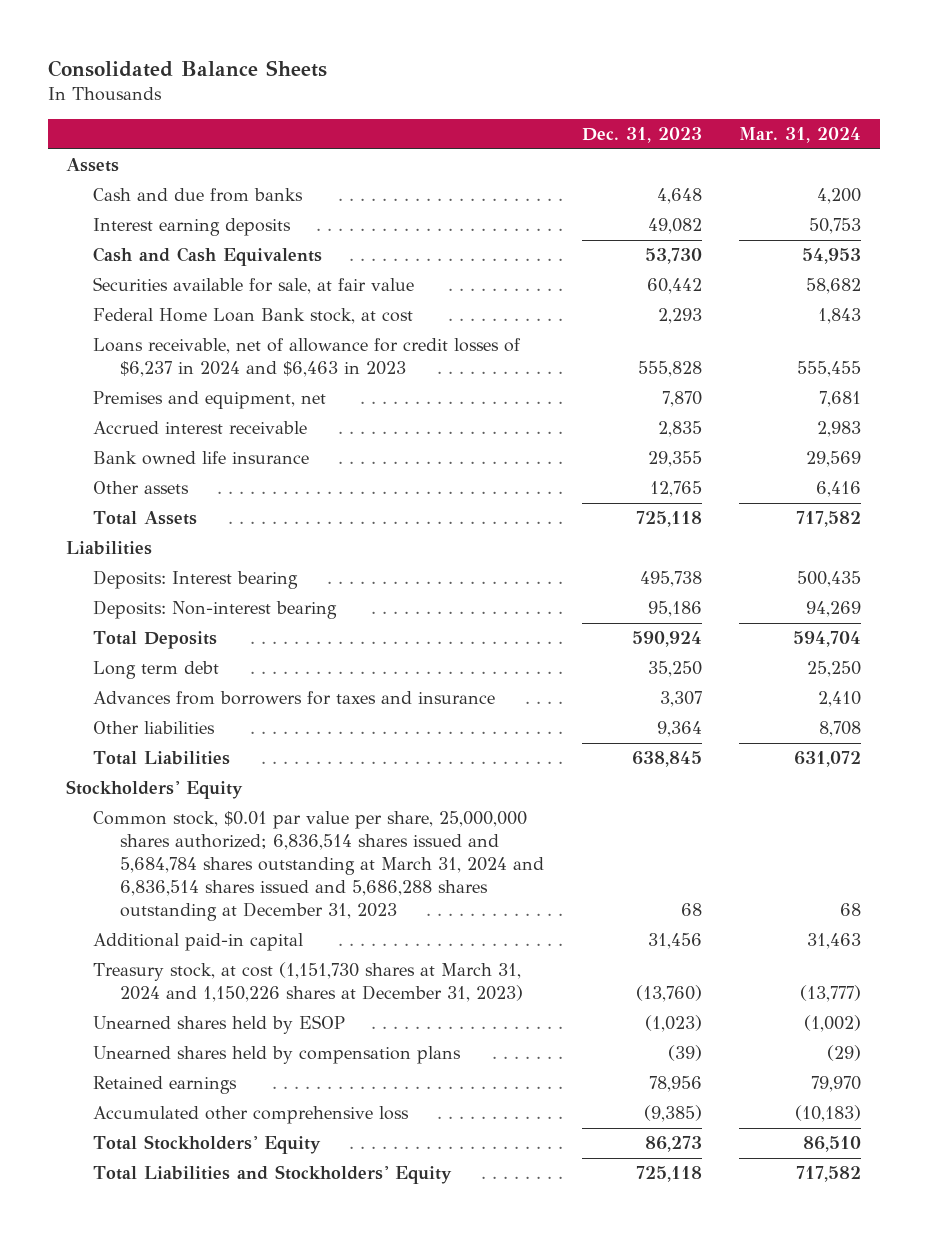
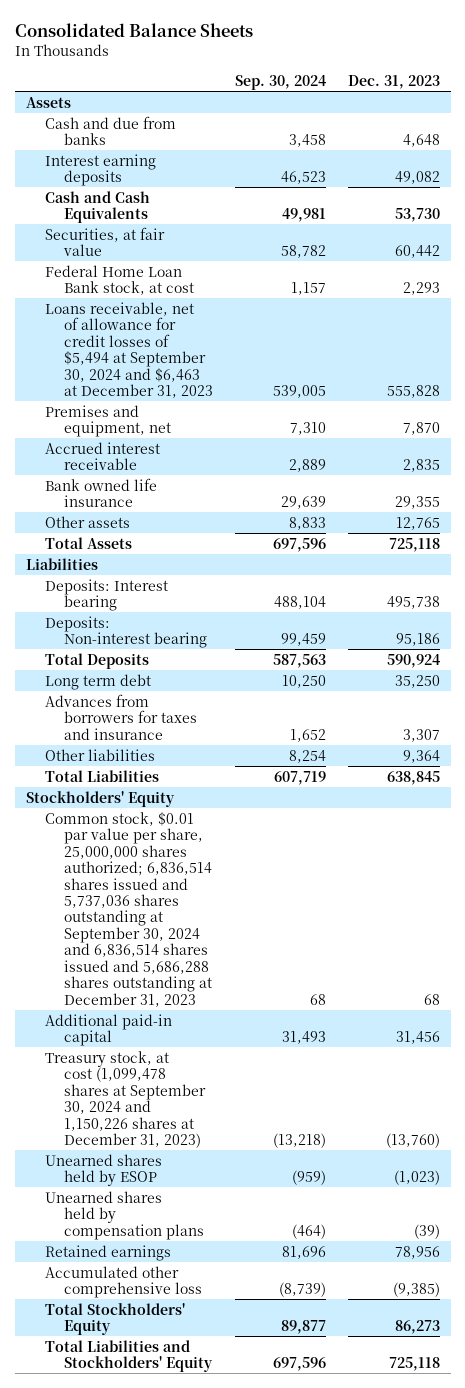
[739,126,862,143] Mar. 31, 2024 -> none
none -> [234,75,326,91] Sep. 30, 2024
[93,277,415,295] Securities available for sale, at fair value -> [44,226,165,257] Securities, at fair value
[93,338,522,378] Loans receivable, net of allowance for credit losses of $6,237 in 2024 and $6,463 in 2023 -> [44,301,214,398] Loans receivable, net of allowance for credit losses of $5,494 at September 30, 2024 and $6,463 at December 31, 2023
[93,811,545,922] Common stock, $0.01 par value per share, 25,000,000 shares authorized; 6,836,514 shares issued and 5,684,784 shares outstanding at March 31, 2024 and 6,836,514 shares issued and 5,686,288 shares outstanding at December 31, 2023 -> [44,811,213,1007] Common stock, $0.01 par value per share, 25,000,000 shares authorized; 6,836,514 shares issued and 5,737,036 shares outstanding at September 30, 2024 and 6,836,514 shares issued and 5,686,288 shares outstanding at December 31, 2023
[93,962,524,1003] Treasury stock, at cost (1,151,730 shares at March 31, 2024 and 1,150,226 shares at December 31, 2023) -> [44,1050,207,1148] Treasury stock, at cost (1,099,478 shares at September 30, 2024 and 1,150,226 shares at December 31, 2023)

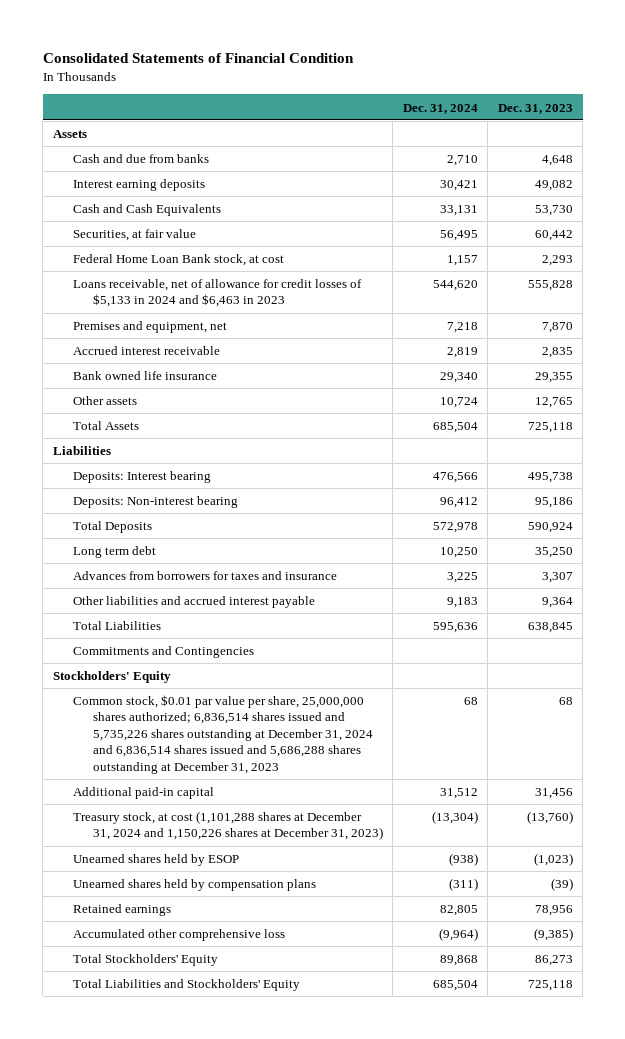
[14,22,253,37] Consolidated Balance Sheets -> [42,53,354,64] Consolidated Statements of Financial Condition
[234,75,326,91] Sep. 30, 2024 -> none
none -> [402,103,478,114] Dec. 31, 2024
[44,301,214,398] Loans receivable, net of allowance for credit losses of $5,494 at September 30, 2024 and $6,463 at December 31, 2023 -> [72,279,362,308] Loans receivable, net of allowance for credit losses of $5,133 in 2024 and $6,463 in 2023
[44,748,155,761] Other liabilities -> [72,596,315,609] Other liabilities and accrued interest payable
none -> [72,646,254,659] Commitments and Contingencies
[44,811,213,1007] Common stock, $0.01 par value per share, 25,000,000 shares authorized; 6,836,514 shares issued and 5,737,036 shares outstanding at September 30, 2024 and 6,836,514 shares issued and 5,686,288 shares outstanding at December 31, 2023 -> [72,695,373,774] Common stock, $0.01 par value per share, 25,000,000 shares authorized; 6,836,514 shares issued and 5,735,226 shares outstanding at December 31, 2024 and 6,836,514 shares issued and 5,686,288 shares outstanding at December 31, 2023
[44,1050,207,1148] Treasury stock, at cost (1,099,478 shares at September 30, 2024 and 1,150,226 shares at December 31, 2023) -> [72,811,383,841] Treasury stock, at cost (1,101,288 shares at December 31, 2024 and 1,150,226 shares at December 31, 2023)

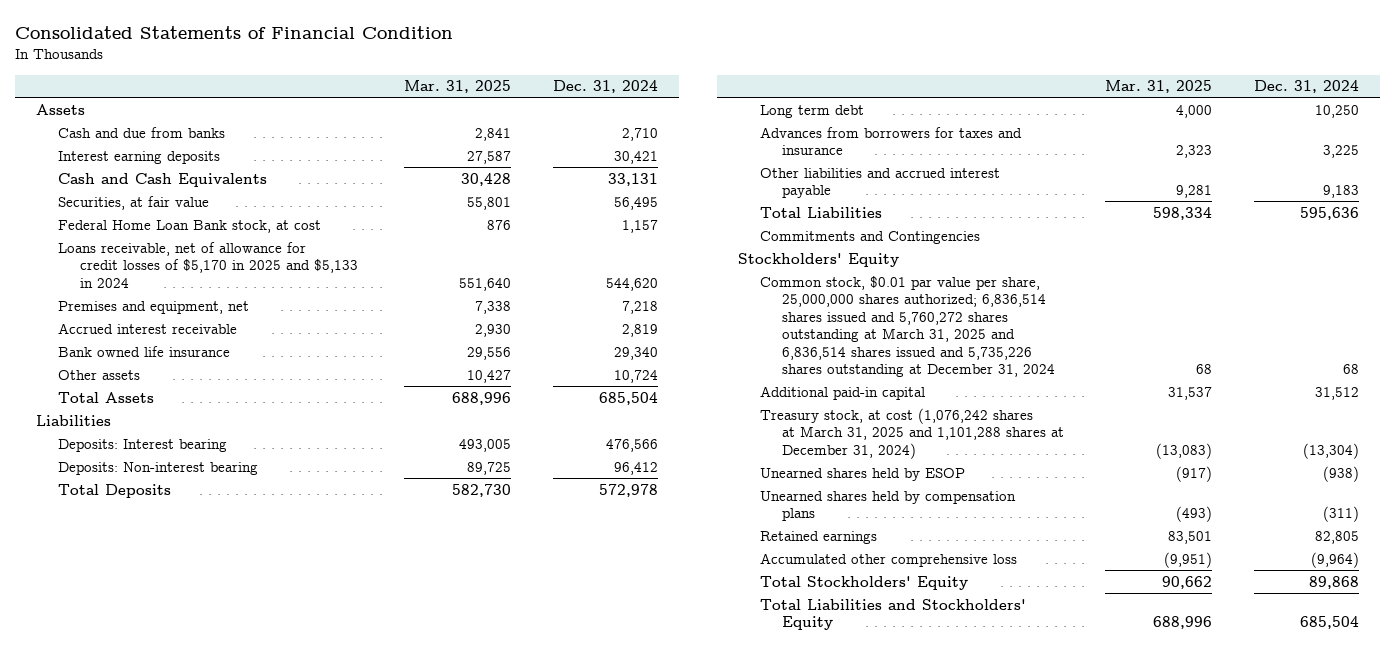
[497,103,573,114] Dec. 31, 2023 -> none
none -> [404,80,512,94] Mar. 31, 2025
[72,279,362,308] Loans receivable, net of allowance for credit losses of $5,133 in 2024 and $6,463 in 2023 -> [58,241,359,288] Loans receivable, net of allowance for credit losses of $5,170 in 2025 and $5,133 in 2024
[72,695,373,774] Common stock, $0.01 par value per share, 25,000,000 shares authorized; 6,836,514 shares issued and 5,735,226 shares outstanding at December 31, 2024 and 6,836,514 shares issued and 5,686,288 shares outstanding at December 31, 2023 -> [759,275,1055,378] Common stock, $0.01 par value per share, 25,000,000 shares authorized; 6,836,514 shares issued and 5,760,272 shares outstanding at March 31, 2025 and 6,836,514 shares issued and 5,735,226 shares outstanding at December 31, 2024
[72,811,383,841] Treasury stock, at cost (1,101,288 shares at December 31, 2024 and 1,150,226 shares at December 31, 2023) -> [759,407,1064,459] Treasury stock, at cost (1,076,242 shares at March 31, 2025 and 1,101,288 shares at December 31, 2024)

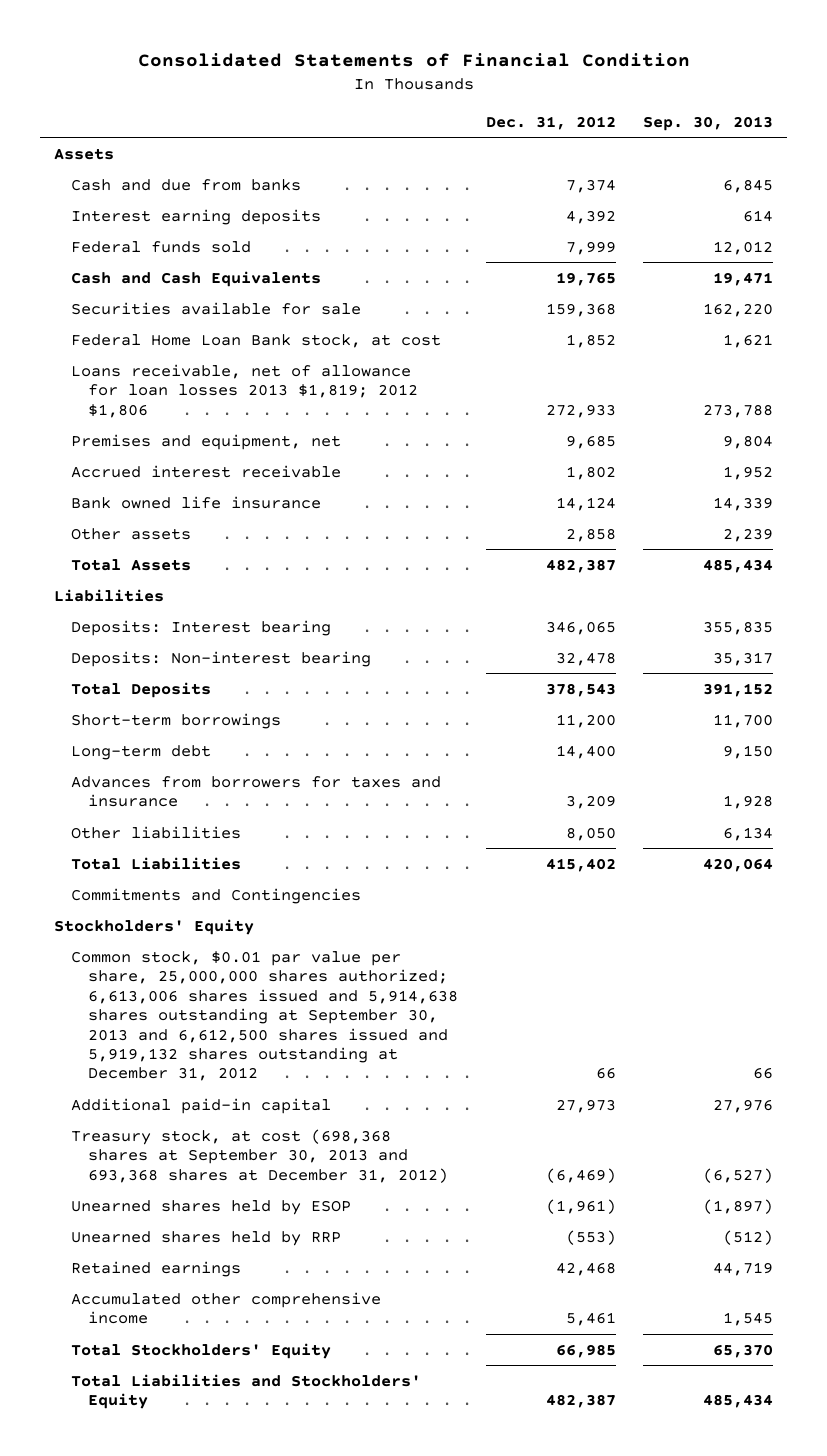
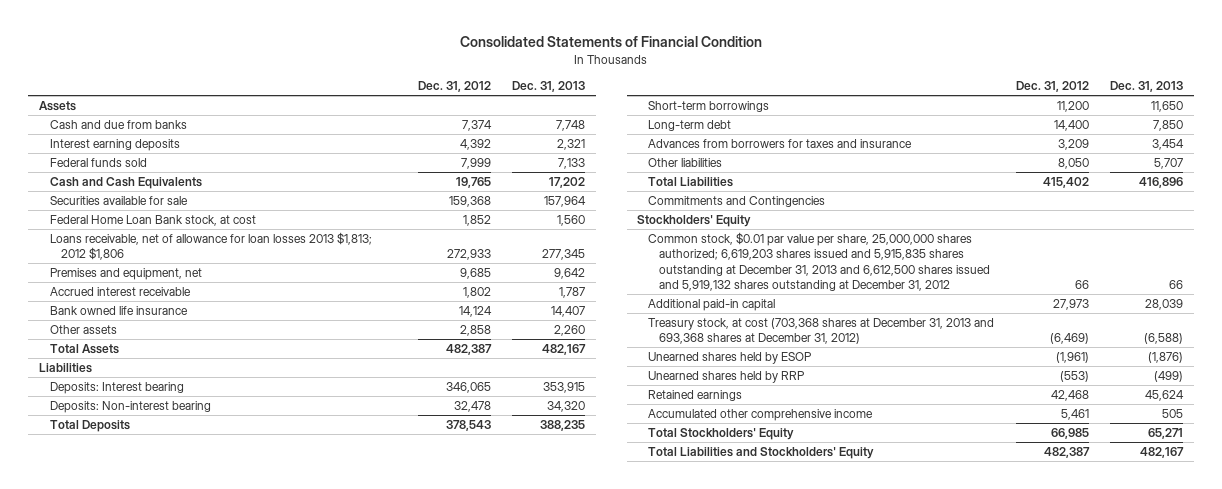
[643,115,774,131] Sep. 30, 2013 -> none
none -> [512,80,586,92] Dec. 31, 2013
[71,363,419,418] Loans receivable, net of allowance for loan losses 2013 $1,819; 2012 $1,806 -> [50,231,373,261] Loans receivable, net of allowance for loan losses 2013 $1,813; 2012 $1,806
[71,950,459,1082] Common stock, $0.01 par value per share, 25,000,000 shares authorized; 6,613,006 shares issued and 5,914,638 shares outstanding at September 30, 2013 and 6,612,500 shares issued and 5,919,132 shares outstanding at December 31, 2012 -> [648,231,991,291] Common stock, $0.01 par value per share, 25,000,000 shares authorized; 6,619,203 shares issued and 5,915,835 shares outstanding at December 31, 2013 and 6,612,500 shares issued and 5,919,132 shares outstanding at December 31, 2012
[71,1128,449,1183] Treasury stock, at cost (698,368 shares at September 30, 2013 and 693,368 shares at December 31, 2012) -> [648,317,995,345] Treasury stock, at cost (703,368 shares at December 31, 2013 and 693,368 shares at December 31, 2012)

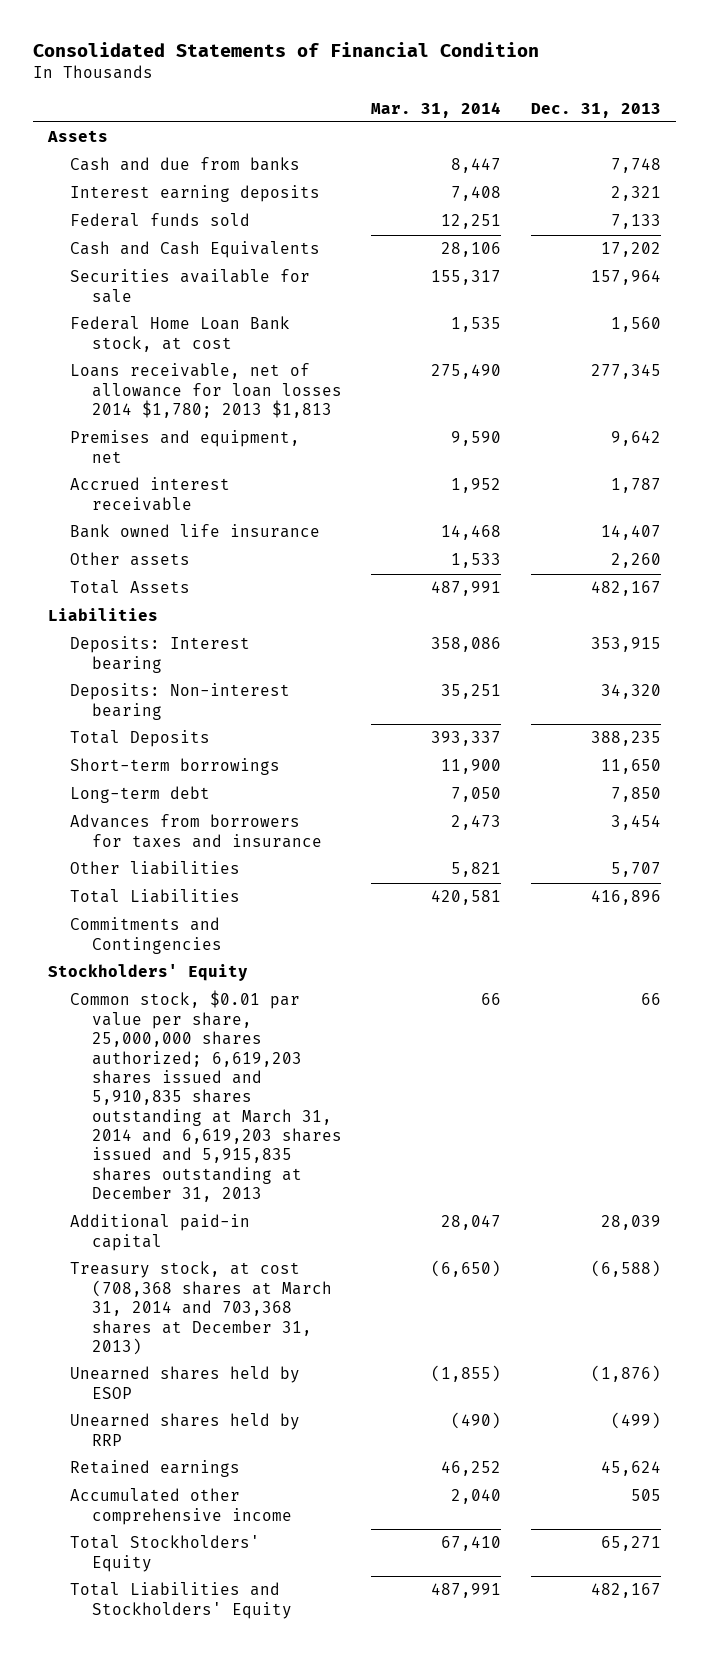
[417,80,491,92] Dec. 31, 2012 -> none
none -> [371,101,502,118] Mar. 31, 2014
[50,231,373,261] Loans receivable, net of allowance for loan losses 2013 $1,813; 2012 $1,806 -> [69,363,342,419] Loans receivable, net of allowance for loan losses 2014 $1,780; 2013 $1,813
[648,231,991,291] Common stock, $0.01 par value per share, 25,000,000 shares authorized; 6,619,203 shares issued and 5,915,835 shares outstanding at December 31, 2013 and 6,612,500 shares issued and 5,919,132 shares outstanding at December 31, 2012 -> [69,990,342,1203] Common stock, $0.01 par value per share, 25,000,000 shares authorized; 6,619,203 shares issued and 5,910,835 shares outstanding at March 31, 2014 and 6,619,203 shares issued and 5,915,835 shares outstanding at December 31, 2013
[648,317,995,345] Treasury stock, at cost (703,368 shares at December 31, 2013 and 693,368 shares at December 31, 2012) -> [69,1261,332,1355] Treasury stock, at cost (708,368 shares at March 31, 2014 and 703,368 shares at December 31, 2013)

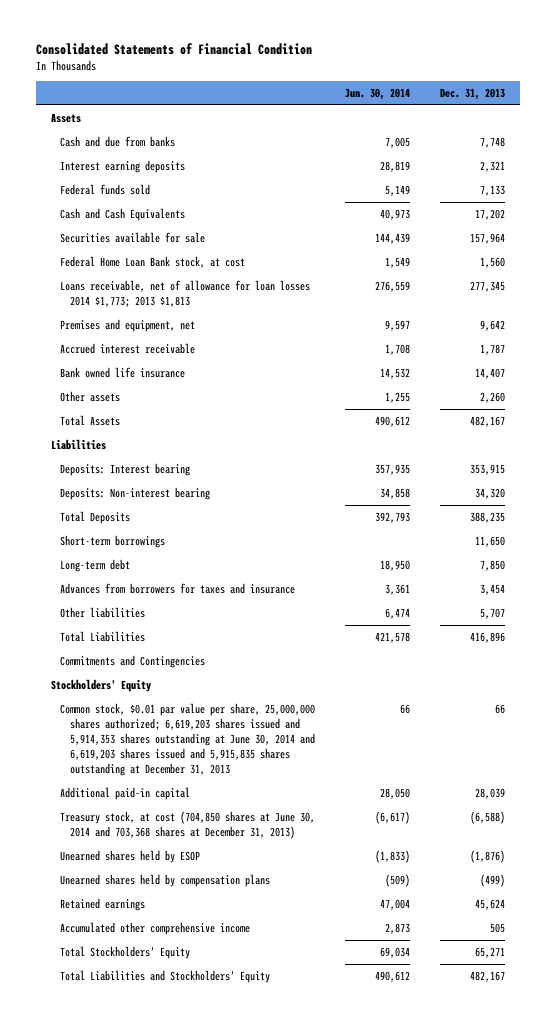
[371,101,502,118] Mar. 31, 2014 -> none
none -> [345,88,411,101] Jun. 30, 2014
[69,363,342,419] Loans receivable, net of allowance for loan losses 2014 $1,780; 2013 $1,813 -> [60,279,311,307] Loans receivable, net of allowance for loan losses 2014 $1,773; 2013 $1,813
[69,990,342,1203] Common stock, $0.01 par value per share, 25,000,000 shares authorized; 6,619,203 shares issued and 5,910,835 shares outstanding at March 31, 2014 and 6,619,203 shares issued and 5,915,835 shares outstanding at December 31, 2013 -> [60,702,316,777] Common stock, $0.01 par value per share, 25,000,000 shares authorized; 6,619,203 shares issued and 5,914,353 shares outstanding at June 30, 2014 and 6,619,203 shares issued and 5,915,835 shares outstanding at December 31, 2013
[69,1261,332,1355] Treasury stock, at cost (708,368 shares at March 31, 2014 and 703,368 shares at December 31, 2013) -> [60,810,316,839] Treasury stock, at cost (704,850 shares at June 30, 2014 and 703,368 shares at December 31, 2013)
[69,1413,300,1446] Unearned shares held by RRP -> [60,873,271,887] Unearned shares held by compensation plans

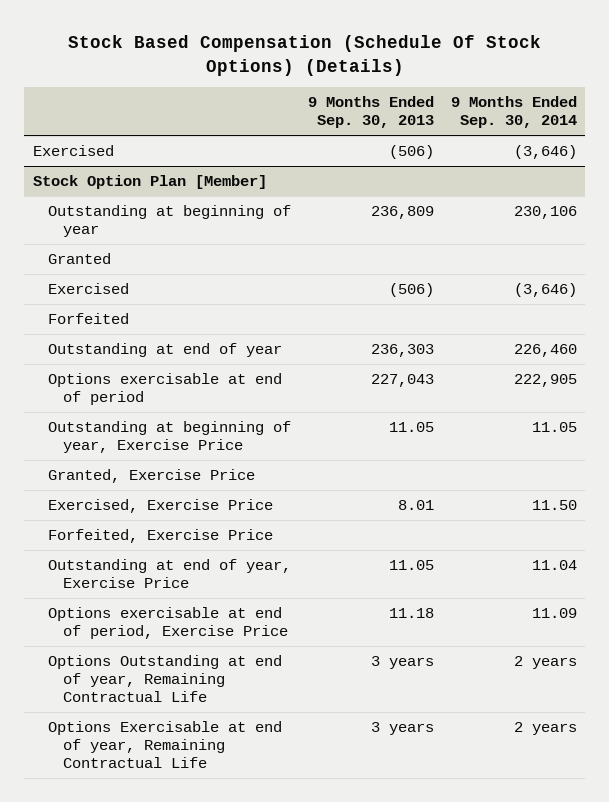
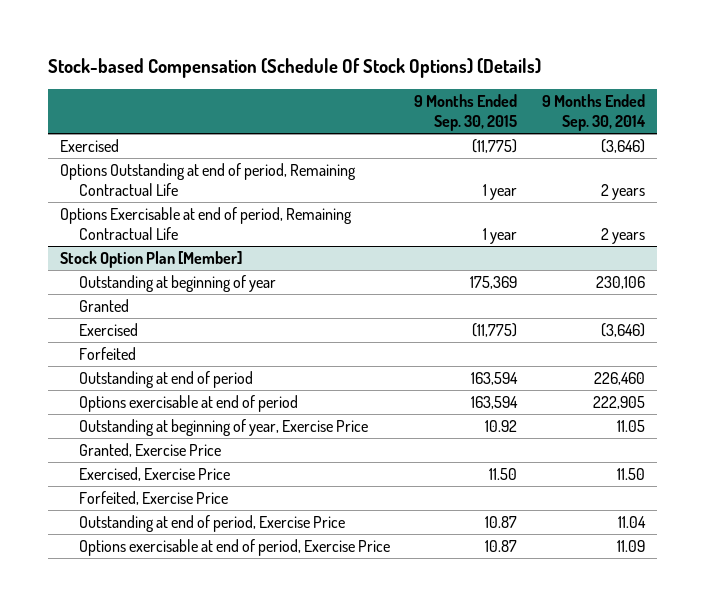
[67,35,541,76] Stock Based Compensation (Schedule Of Stock Options) (Details) -> [48,58,542,79] Stock-based Compensation (Schedule Of Stock Options) (Details)
[307,96,434,129] 9 Months Ended Sep. 30, 2013 -> none
none -> [414,94,518,132] 9 Months Ended Sep. 30, 2015
none -> [60,163,357,196] Options Outstanding at end of period, Remaining Contractual Life
none -> [60,207,353,240] Options Exercisable at end of period, Remaining Contractual Life
[47,342,282,357] Outstanding at end of year -> [79,371,254,389] Outstanding at end of period
[47,558,291,589] Outstanding at end of year, Exercise Price -> [79,515,346,533] Outstanding at end of period, Exercise Price
[47,654,282,703] Options Outstanding at end of year, Remaining Contractual Life -> none
[47,720,282,769] Options Exercisable at end of year, Remaining Contractual Life -> none

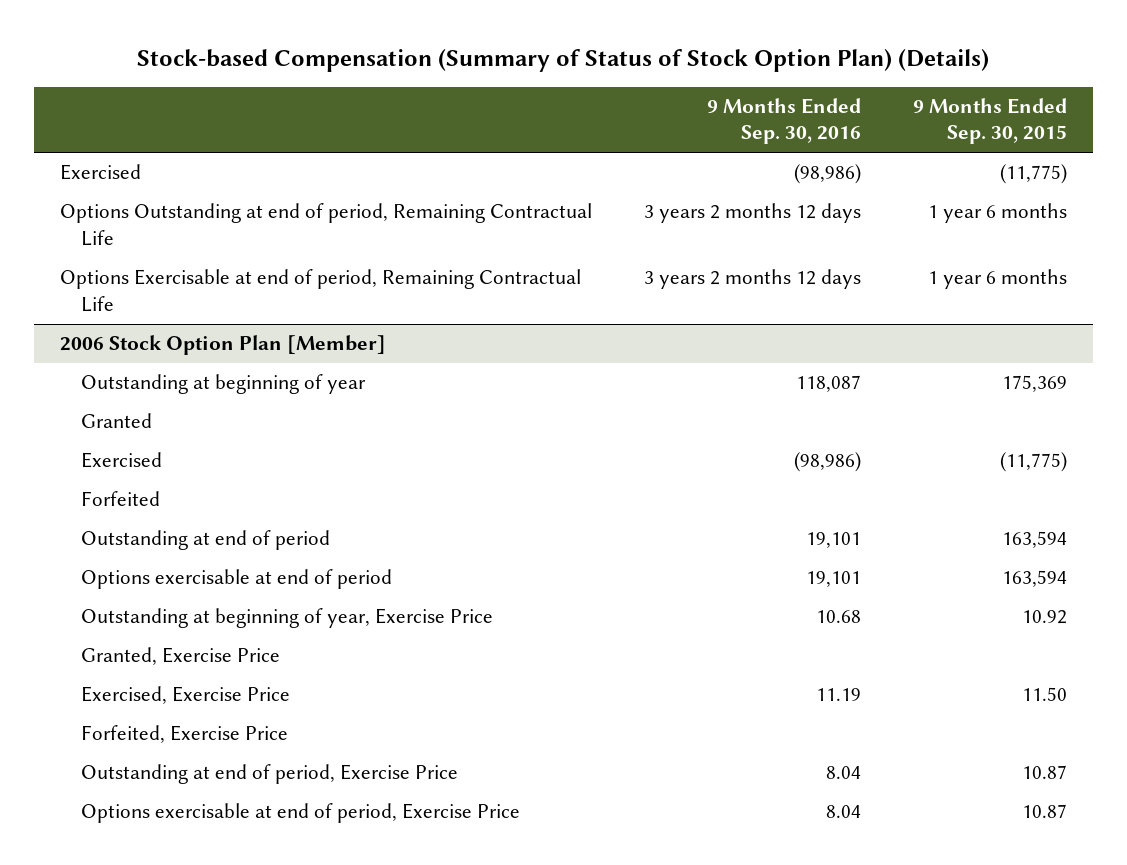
[48,58,542,79] Stock-based Compensation (Schedule Of Stock Options) (Details) -> [137,48,990,72] Stock-based Compensation (Summary of Status of Stock Option Plan) (Details)
[541,94,646,132] 9 Months Ended Sep. 30, 2014 -> none
none -> [706,97,861,145] 9 Months Ended Sep. 30, 2016
[483,183,518,200] 1 year -> [927,203,1067,224] 1 year 6 months
[483,227,518,244] 1 year -> [927,269,1067,290] 1 year 6 months
[60,251,243,269] Stock Option Plan [Member] -> [59,335,386,356] 2006 Stock Option Plan [Member]

